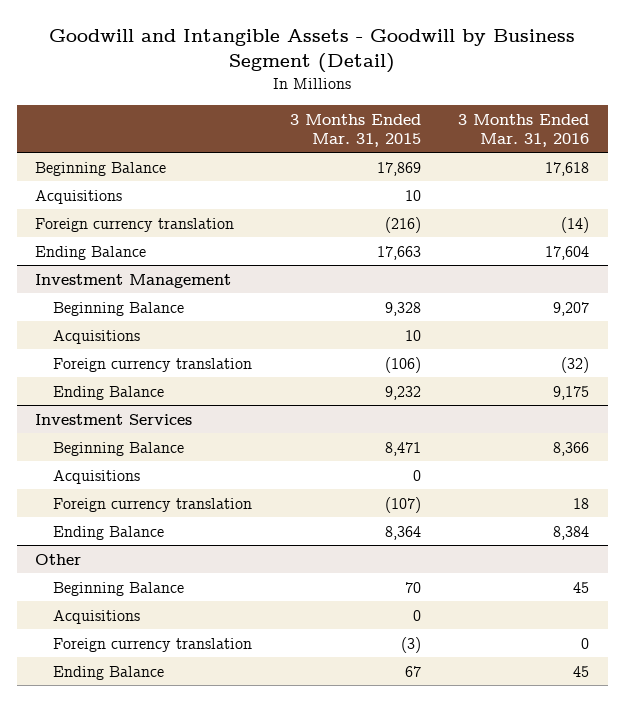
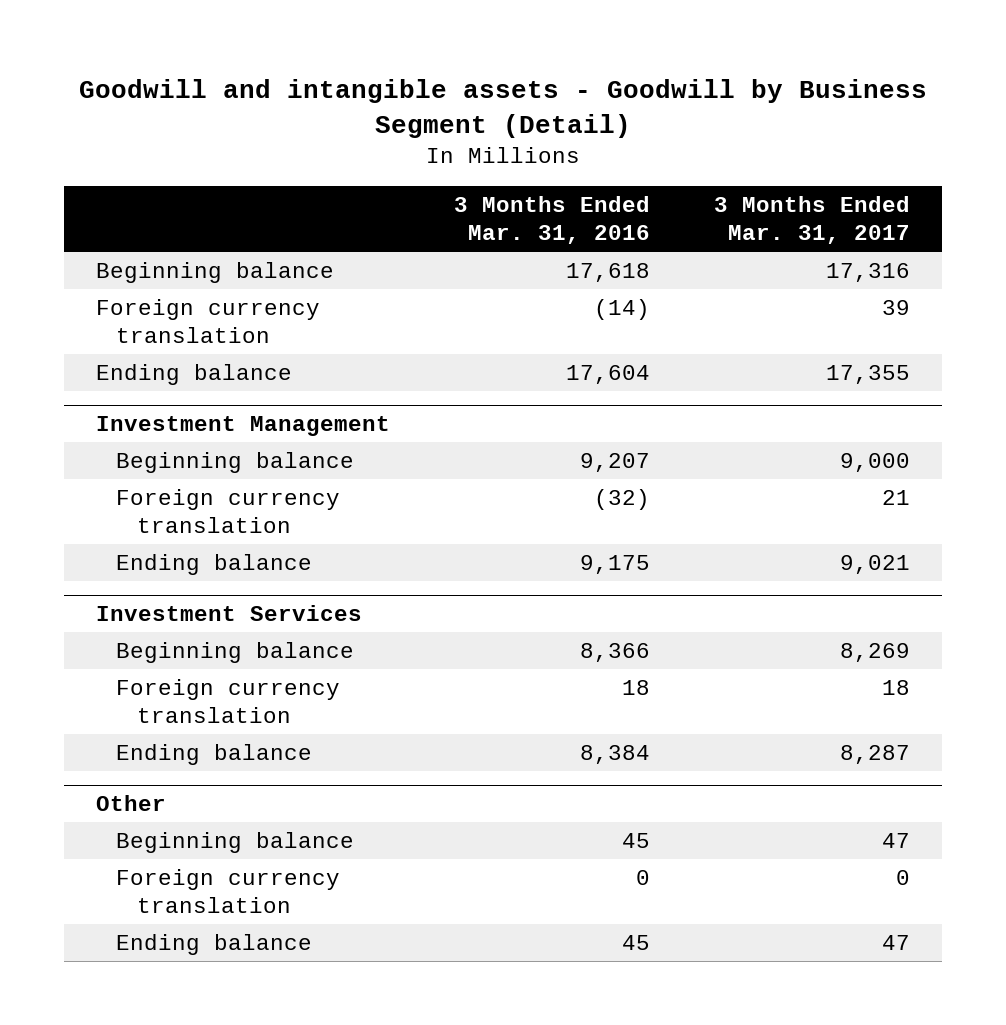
[49,28,576,73] Goodwill and Intangible Assets - Goodwill by Business Segment (Detail) -> [78,79,927,139] Goodwill and intangible assets - Goodwill by Business Segment (Detail)
[289,113,421,147] 3 Months Ended Mar. 31, 2015 -> none
none -> [713,195,910,245] 3 Months Ended Mar. 31, 2017
[35,189,123,204] Acquisitions -> none
[35,161,167,176] Beginning Balance -> [95,261,334,283] Beginning balance
[35,245,147,260] Ending Balance -> [95,363,292,385] Ending balance
[53,329,141,344] Acquisitions -> none
[53,301,185,316] Beginning Balance -> [116,451,355,473] Beginning balance
[53,385,165,400] Ending Balance -> [116,553,313,575] Ending balance
[53,469,141,484] Acquisitions -> none
[53,441,185,456] Beginning Balance -> [116,641,355,663] Beginning balance
[53,525,165,540] Ending Balance -> [116,743,313,765] Ending balance
[53,609,141,624] Acquisitions -> none
[53,581,185,596] Beginning Balance -> [116,831,355,853] Beginning balance
[53,665,165,680] Ending Balance -> [116,933,313,955] Ending balance

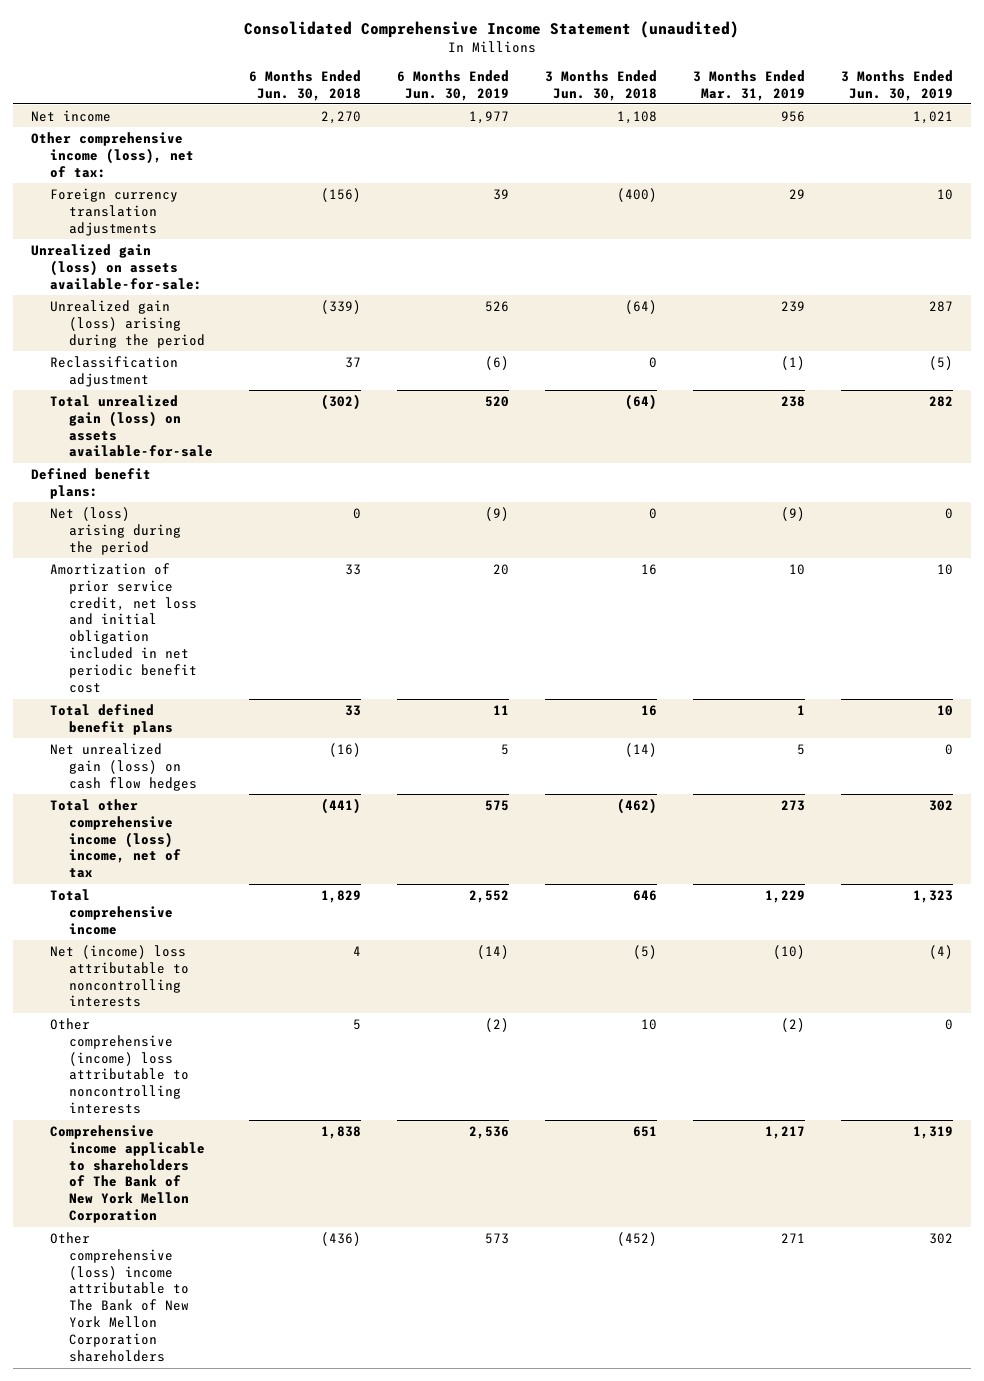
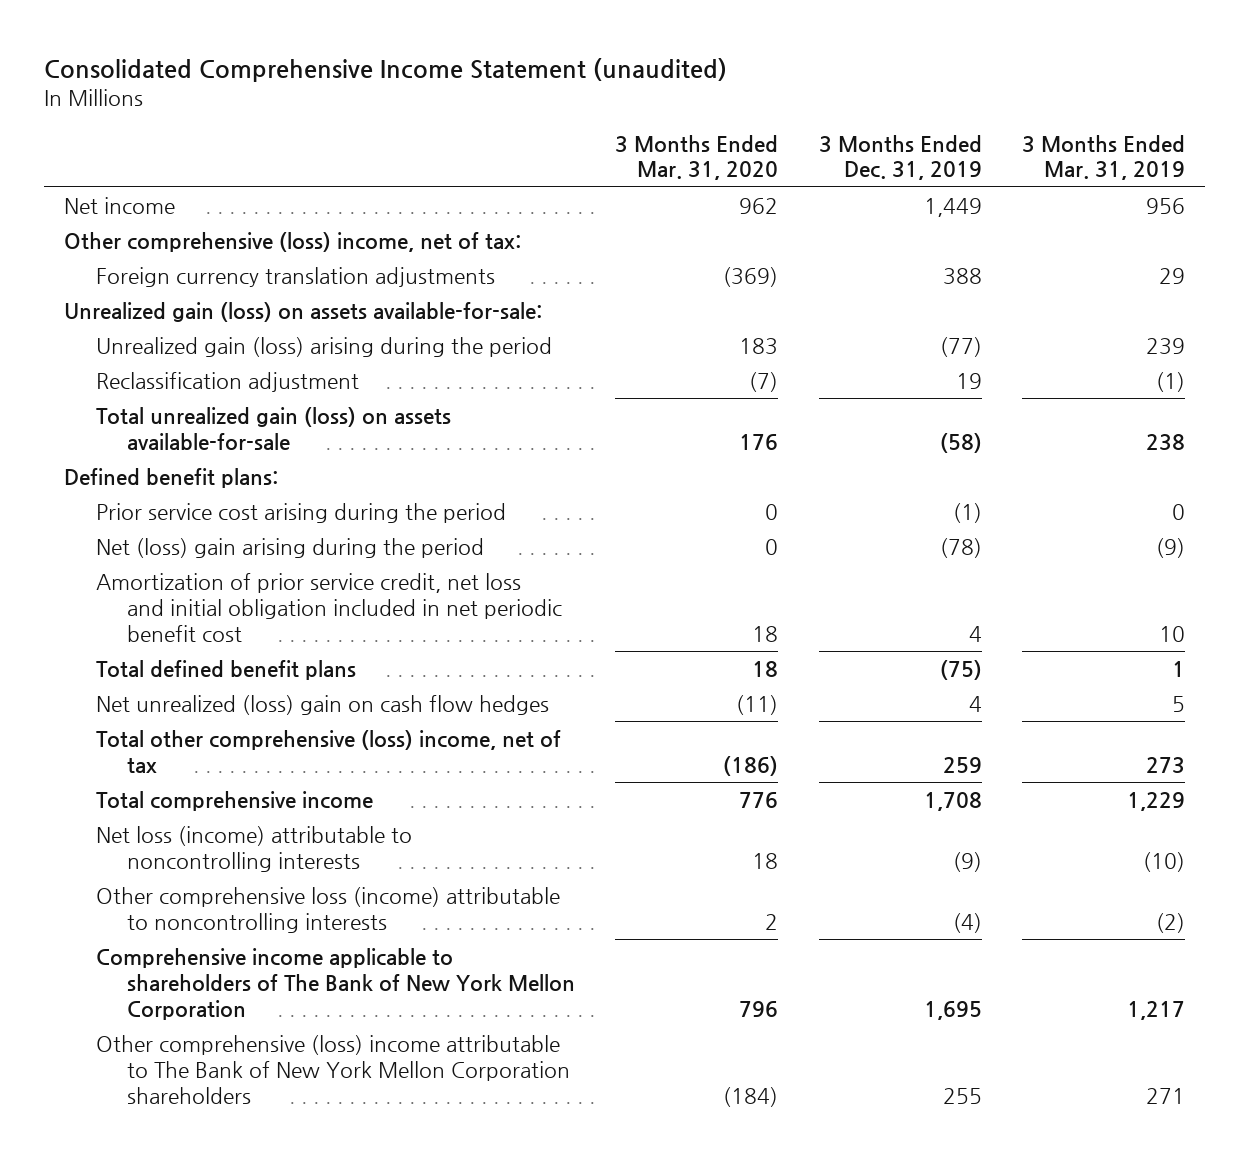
[248,69,361,101] 6 Months Ended Jun. 30, 2018 -> none
[396,69,509,101] 6 Months Ended Jun. 30, 2019 -> none
[544,69,657,101] 3 Months Ended Jun. 30, 2018 -> none
[840,69,953,101] 3 Months Ended Jun. 30, 2019 -> none
none -> [615,134,779,181] 3 Months Ended Mar. 31, 2020
none -> [818,134,982,181] 3 Months Ended Dec. 31, 2019
[31,131,195,178] Other comprehensive income (loss), net of tax: -> [64,232,522,253] Other comprehensive (loss) income, net of tax:
none -> [95,503,506,524] Prior service cost arising during the period
[50,506,181,555] Net (loss) arising during the period -> [95,538,484,559] Net (loss) gain arising during the period
[50,742,197,791] Net unrealized gain (loss) on cash flow hedges -> [95,695,549,716] Net unrealized (loss) gain on cash flow hedges
[50,798,181,879] Total other comprehensive income (loss) income, net of tax -> [95,730,561,773] Total other comprehensive (loss) income, net of tax
[50,944,189,1008] Net (income) loss attributable to noncontrolling interests -> [95,826,412,872] Net loss (income) attributable to noncontrolling interests
[50,1017,189,1115] Other comprehensive (income) loss attributable to noncontrolling interests -> [95,887,560,933] Other comprehensive loss (income) attributable to noncontrolling interests

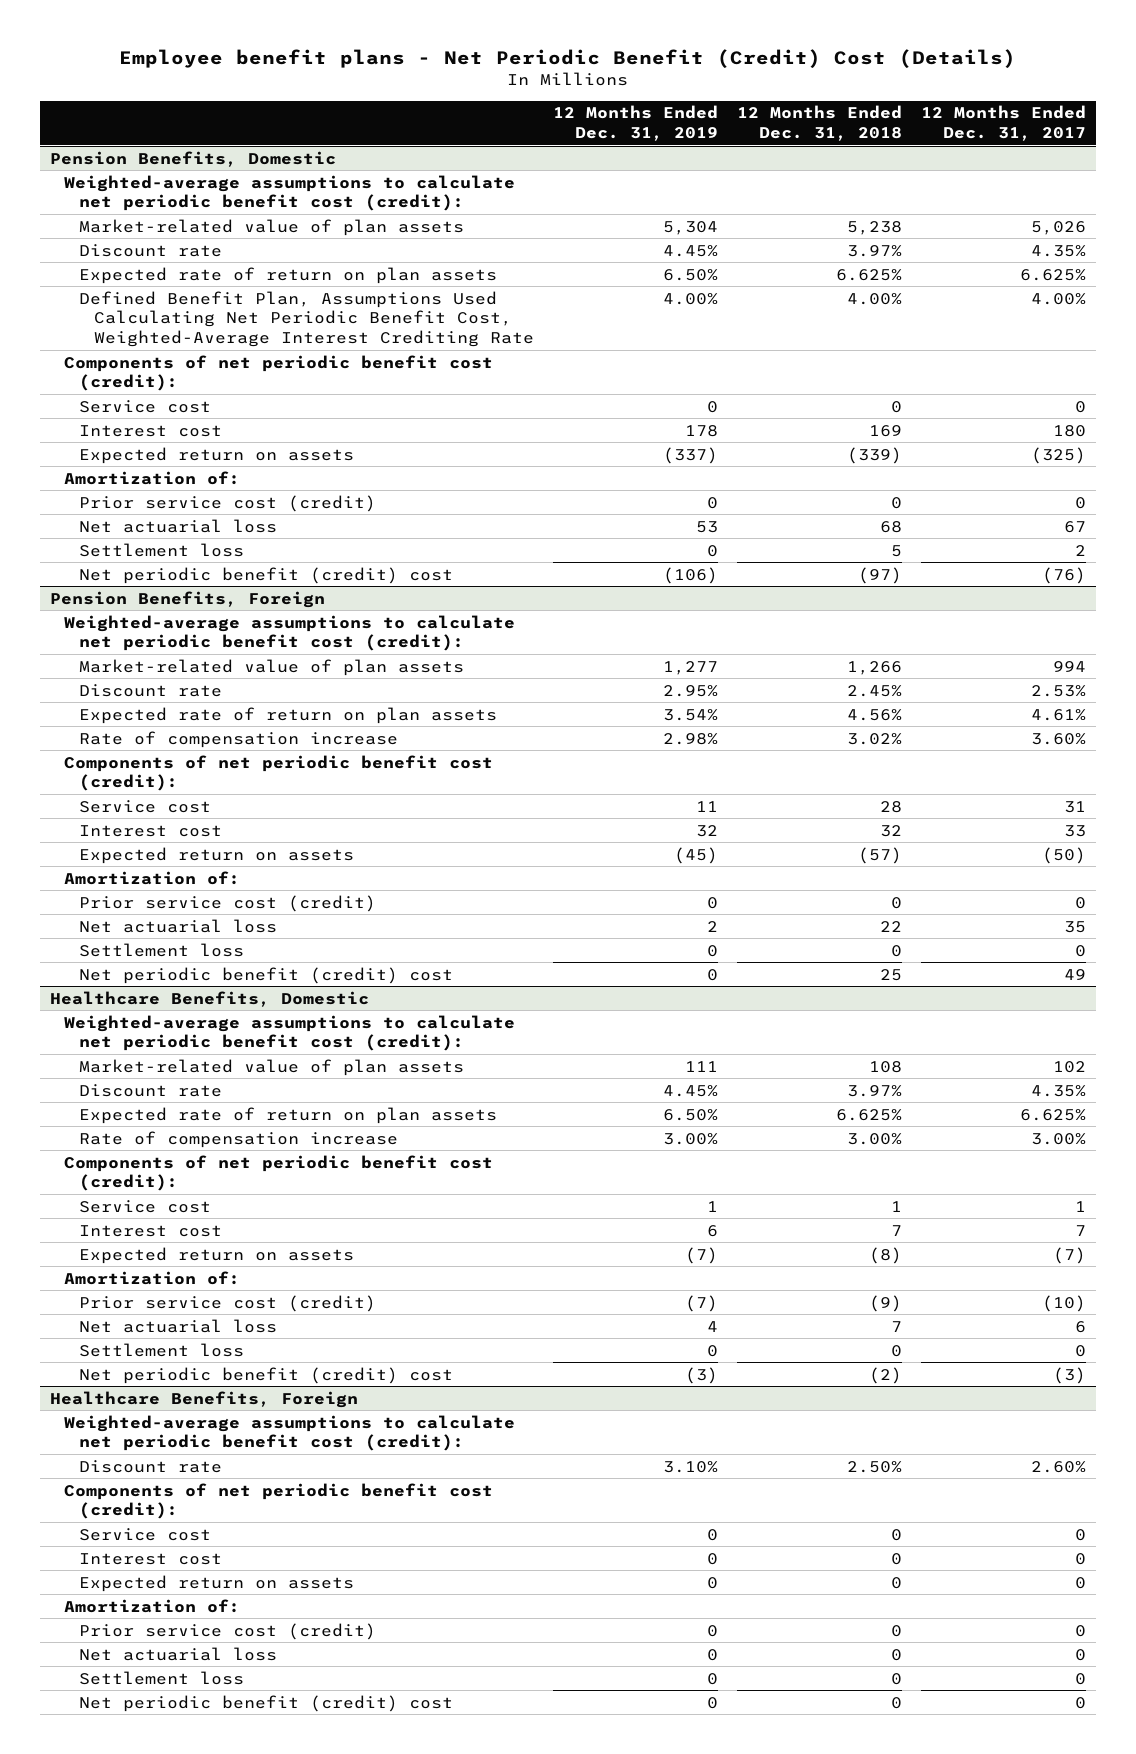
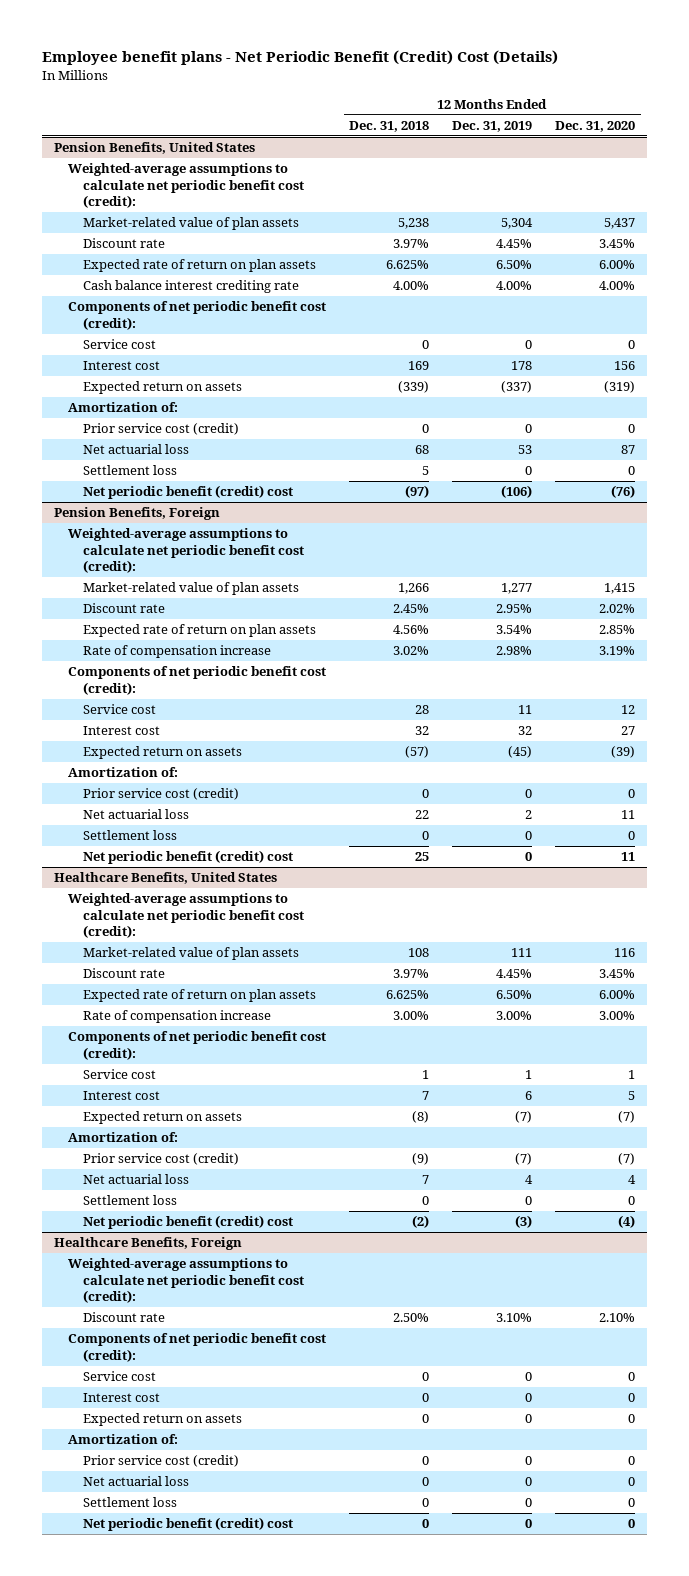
[921,105,1087,141] 12 Months Ended Dec. 31, 2017 -> none
none -> [555,120,636,132] Dec. 31, 2020
[49,150,336,167] Pension Benefits, Domestic -> none
none -> [53,142,255,155] Pension Benefits, United States
[79,290,535,347] Defined Benefit Plan, Assumptions Used Calculating Net Periodic Benefit Cost, Weighted-Average Interest Crediting Rate -> [83,280,300,294] Cash balance interest crediting rate
[49,990,369,1007] Healthcare Benefits, Domestic -> none
none -> [53,872,277,885] Healthcare Benefits, United States

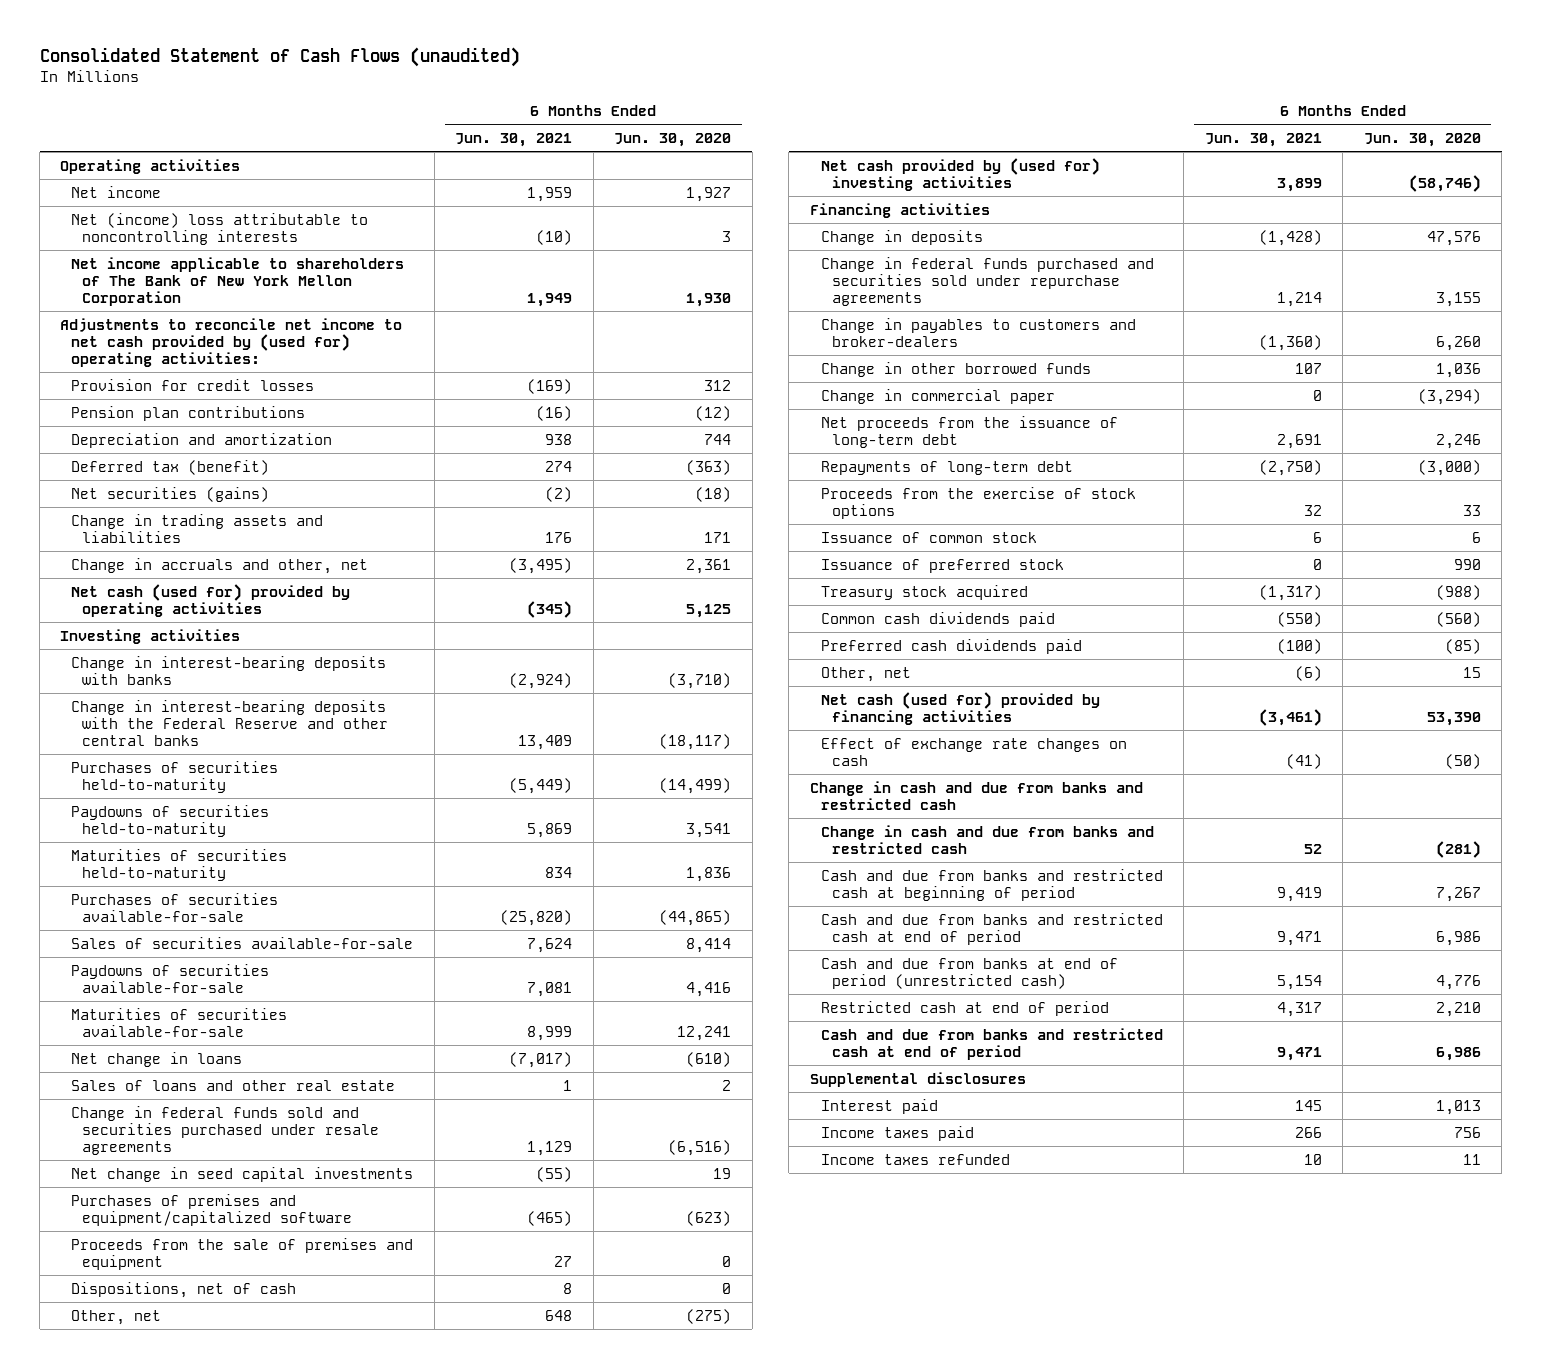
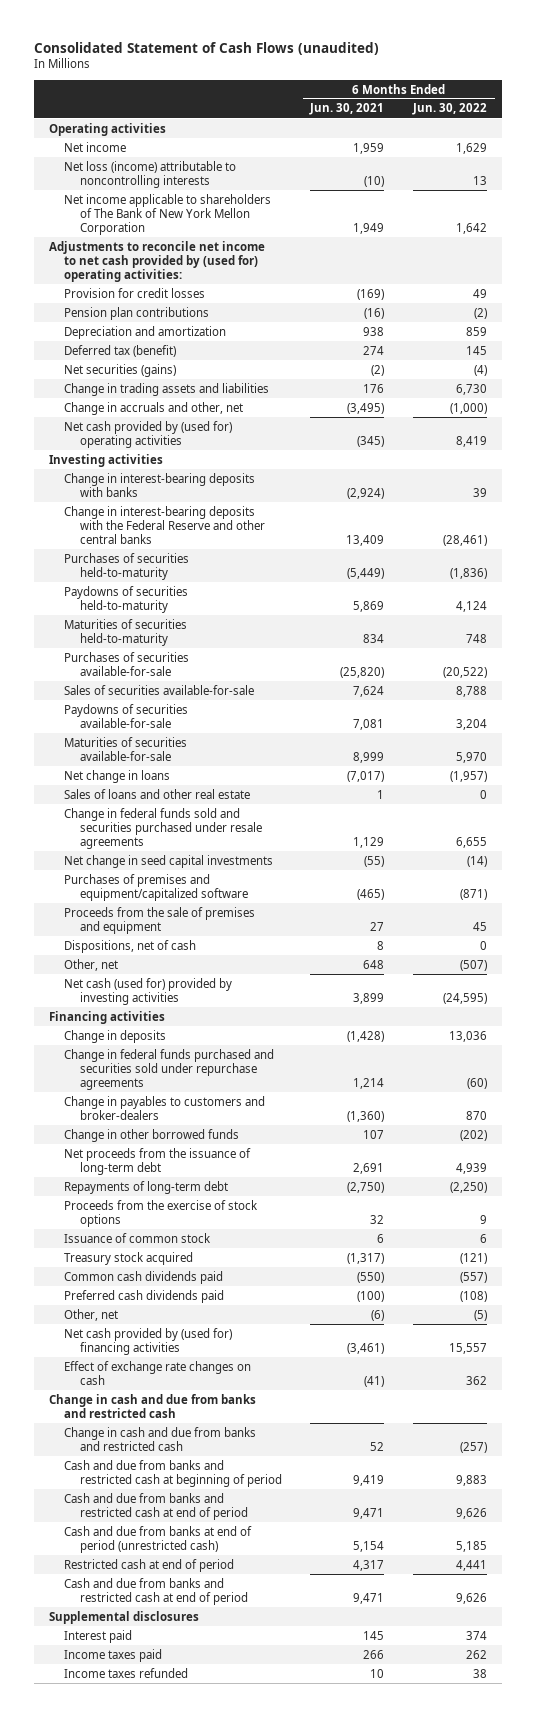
[614,132,732,147] Jun. 30, 2020 -> none
none -> [412,103,488,116] Jun. 30, 2022
[71,212,369,245] Net (income) loss attributable to noncontrolling interests -> [64,160,237,188] Net loss (income) attributable to noncontrolling interests
[71,583,351,617] Net cash (used for) provided by operating activities -> [64,420,233,448] Net cash provided by (used for) operating activities
[820,157,1100,191] Net cash provided by (used for) investing activities -> [64,977,233,1005] Net cash (used for) provided by investing activities
[820,388,1055,404] Change in commercial paper -> none
[820,558,1064,573] Issuance of preferred stock -> none
[820,691,1100,725] Net cash (used for) provided by financing activities -> [64,1327,233,1355] Net cash provided by (used for) financing activities

